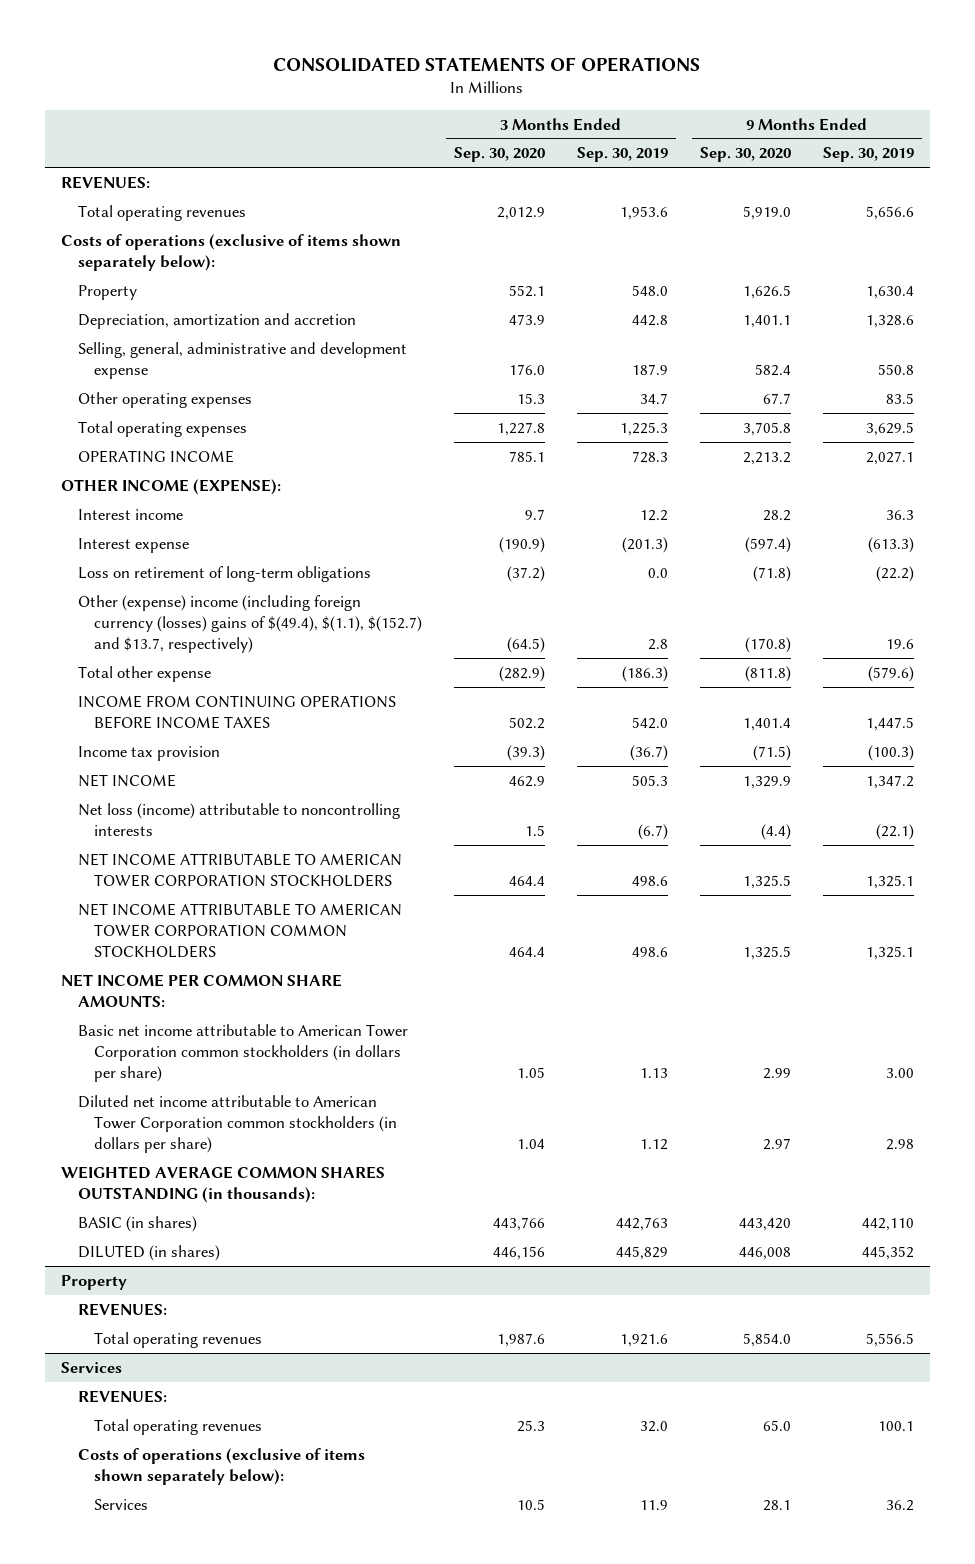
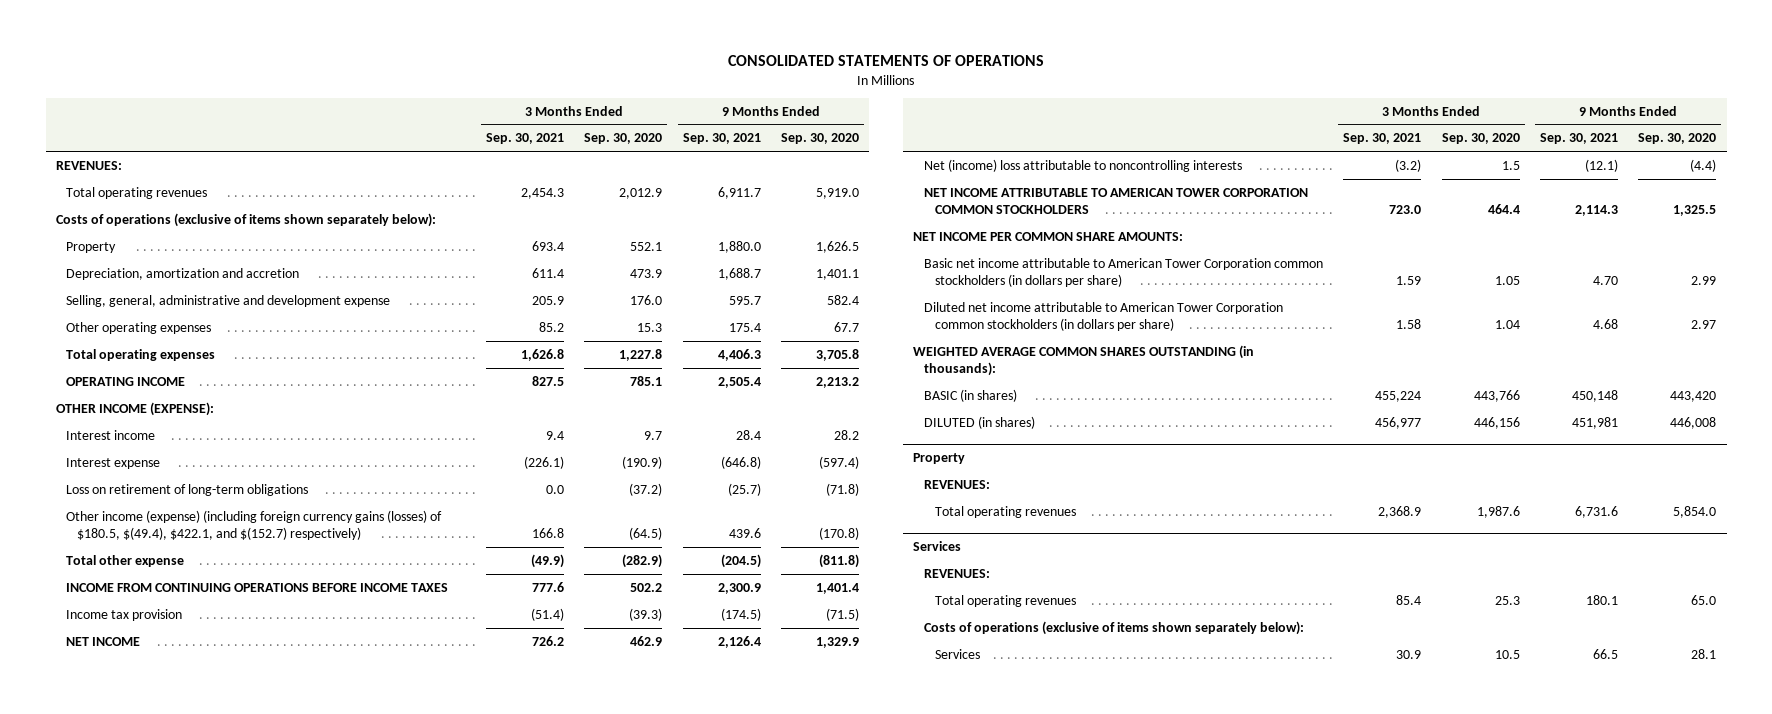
[577,147,669,163] Sep. 30, 2019 -> none
[822,147,914,163] Sep. 30, 2019 -> none
none -> [485,133,564,145] Sep. 30, 2021
none -> [682,133,761,145] Sep. 30, 2021
[77,594,423,654] Other (expense) income (including foreign currency (losses) gains of $(49.4), $(1.1), $(152.7) and $13.7, respectively) -> [66,509,443,541] Other income (expense) (including foreign currency gains (losses) of $180.5, $(49.4), $422.1, and $(152.7) respectively)
[77,852,402,887] NET INCOME ATTRIBUTABLE TO AMERICAN TOWER CORPORATION STOCKHOLDERS -> none
[77,802,400,836] Net loss (income) attributable to noncontrolling interests -> [923,158,1242,172] Net (income) loss attributable to noncontrolling interests

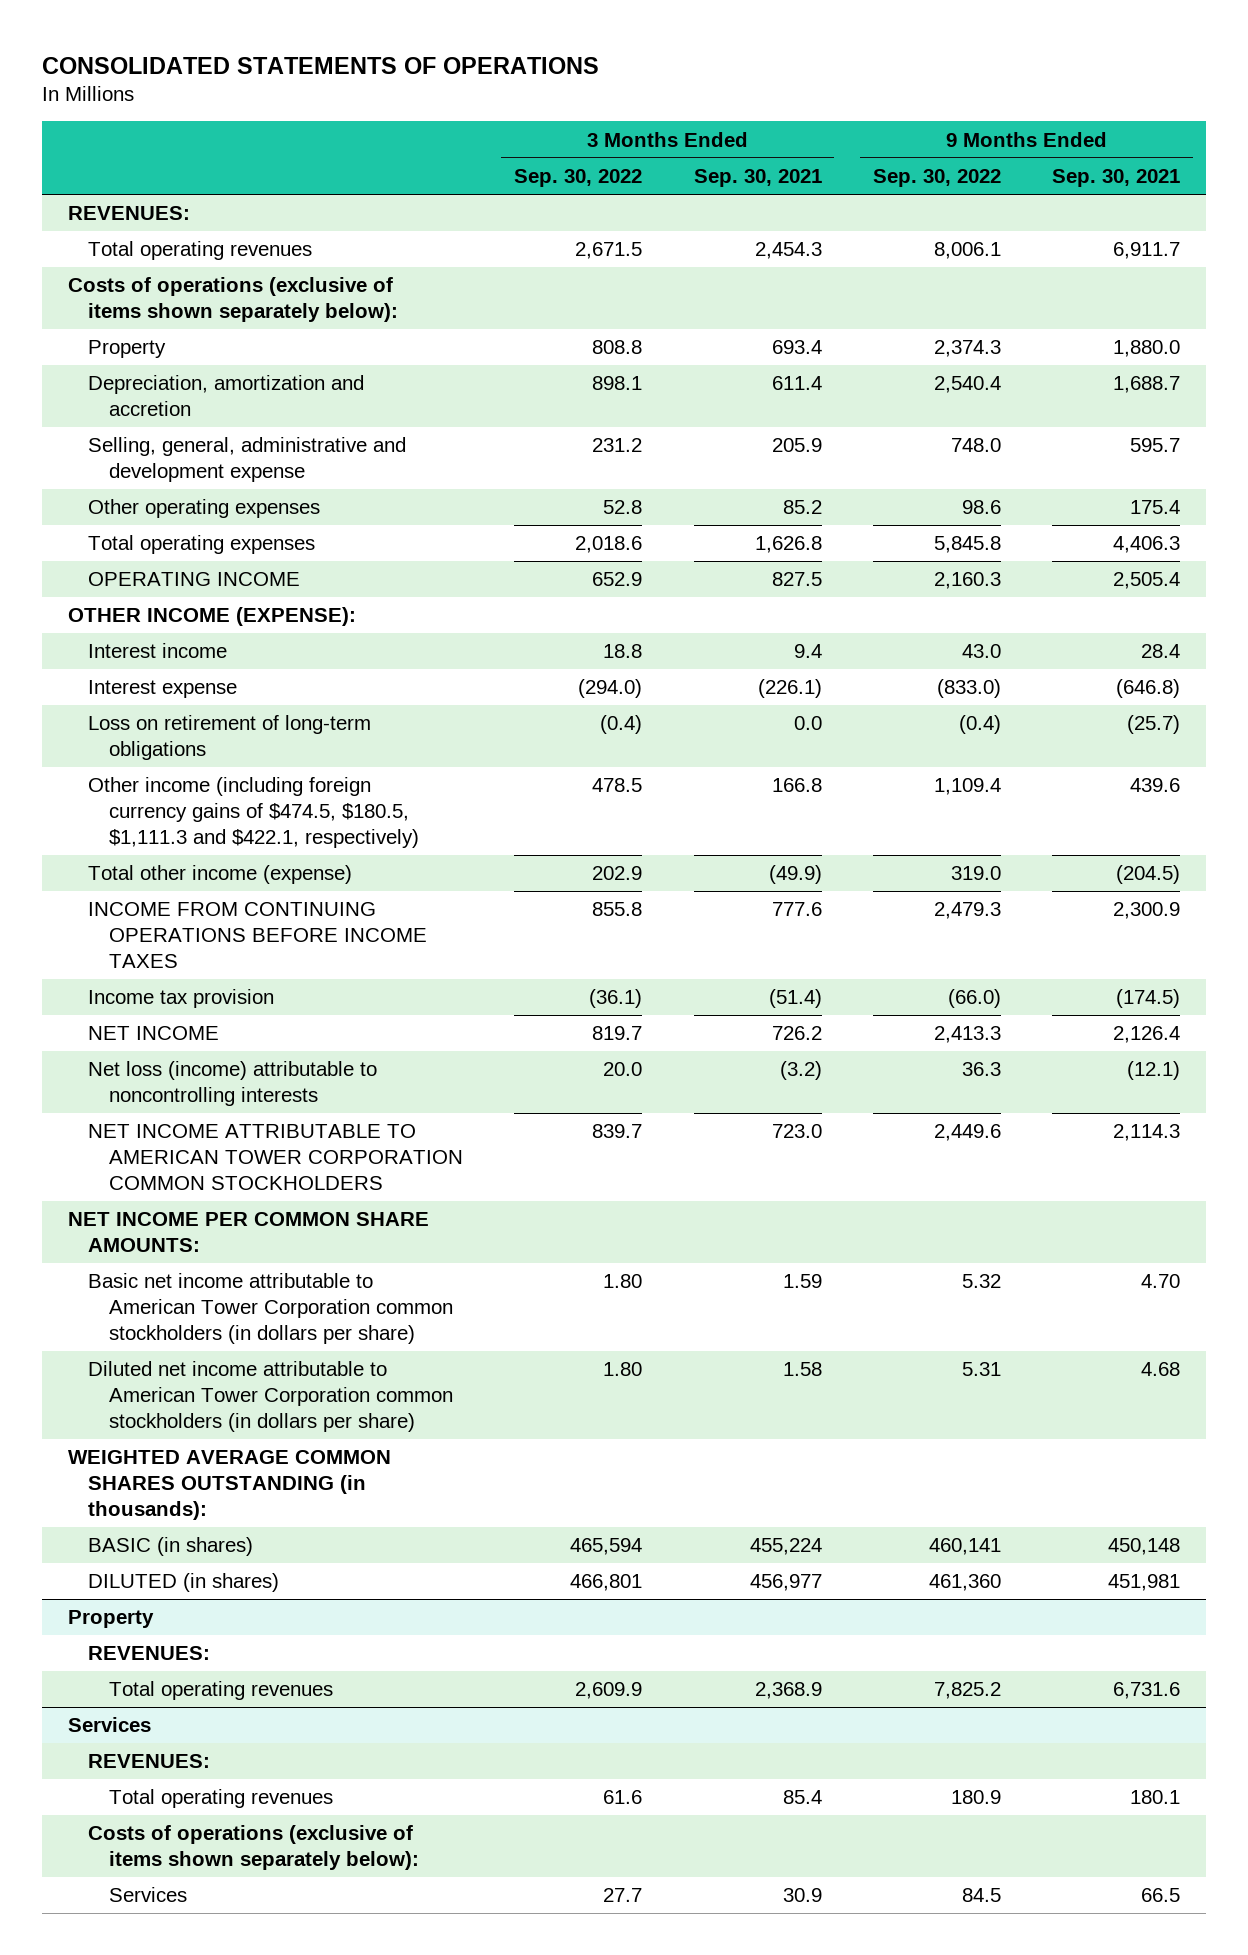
[584,133,663,145] Sep. 30, 2020 -> none
[781,133,860,145] Sep. 30, 2020 -> none
none -> [514,168,643,187] Sep. 30, 2022
none -> [872,168,1001,187] Sep. 30, 2022
[66,509,443,541] Other income (expense) (including foreign currency gains (losses) of $180.5, $(49.4), $422.1, and $(152.7) respectively) -> [88,777,419,848] Other income (including foreign currency gains of $474.5, $180.5, $1,111.3 and $422.1, respectively)
[66,554,185,567] Total other expense -> [88,865,353,885] Total other income (expense)
[923,158,1242,172] Net (income) loss attributable to noncontrolling interests -> [88,1061,378,1106] Net loss (income) attributable to noncontrolling interests

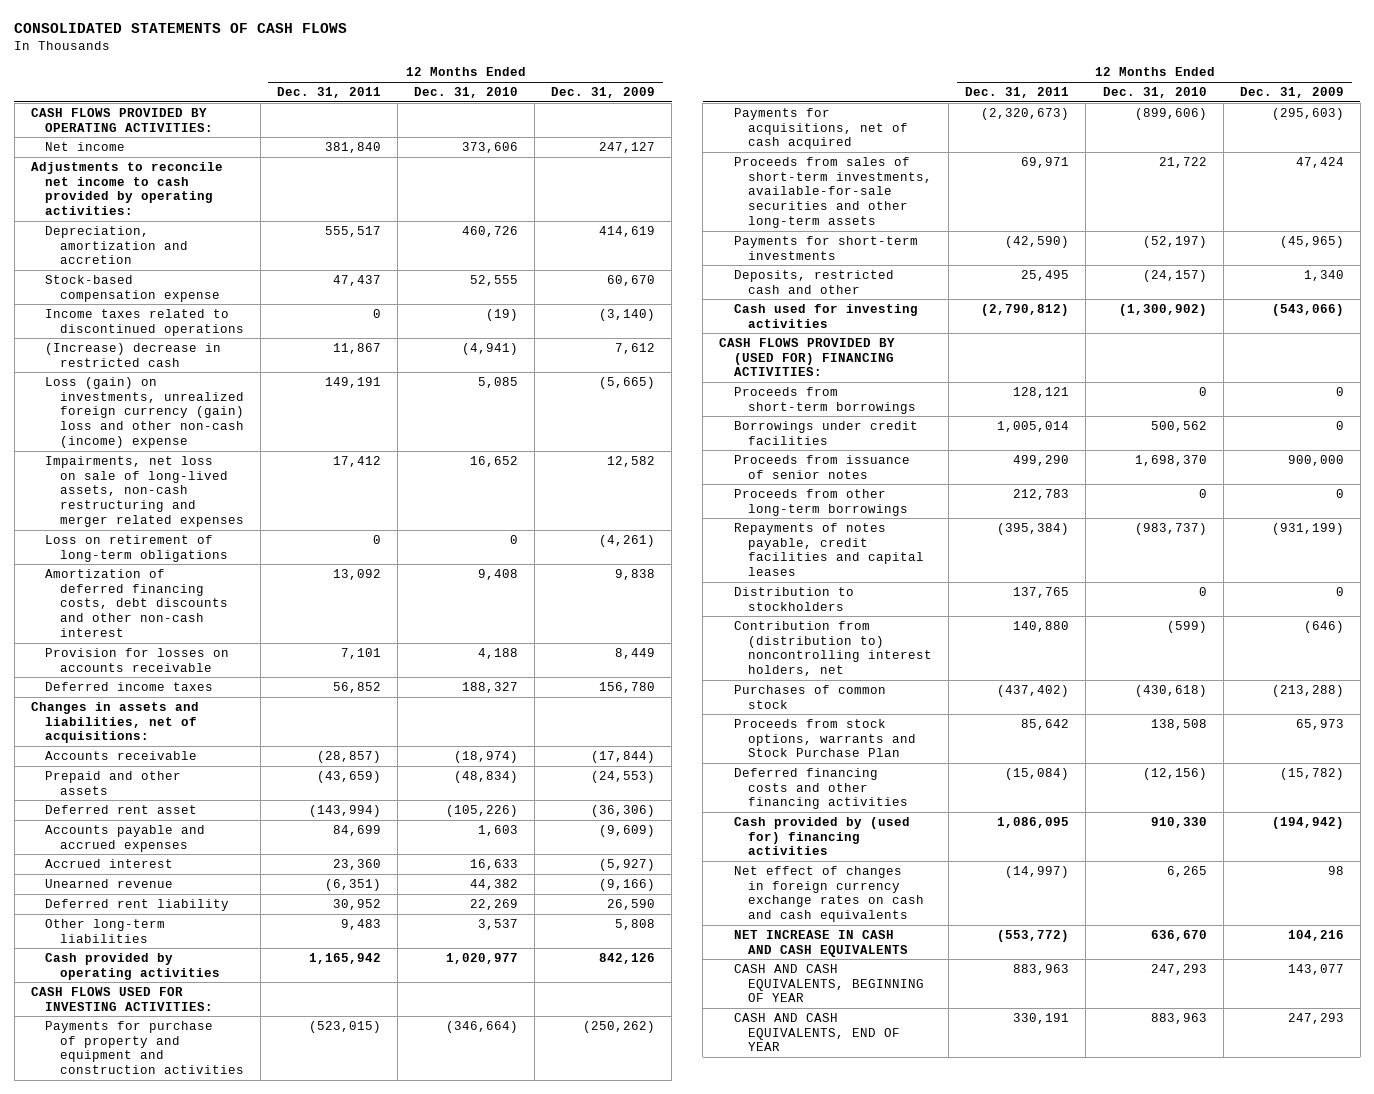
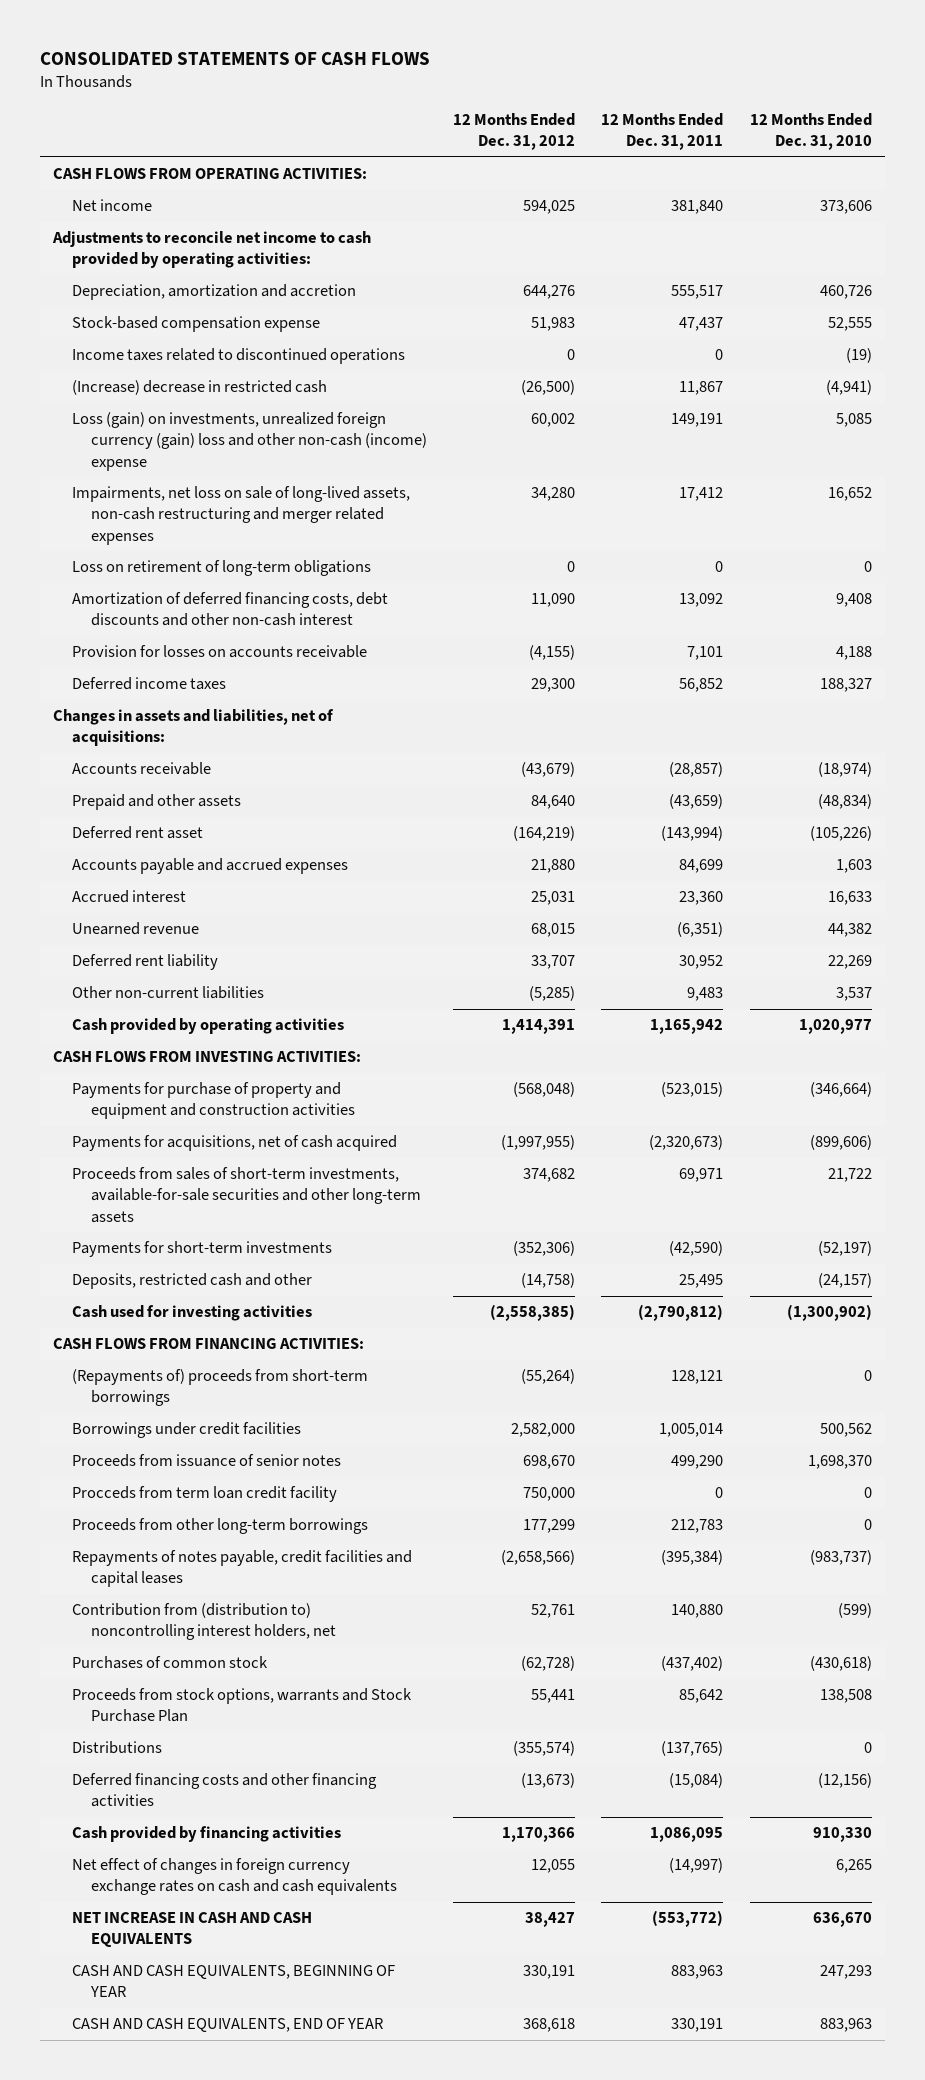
[551,86,656,98] Dec. 31, 2009 -> none
none -> [453,113,576,151] 12 Months Ended Dec. 31, 2012
[30,107,214,132] CASH FLOWS PROVIDED BY OPERATING ACTIVITIES: -> [53,168,368,180] CASH FLOWS FROM OPERATING ACTIVITIES:
[45,918,166,943] Other long-term liabilities -> [71,986,264,1000] Other non-current liabilities
[30,986,214,1011] CASH FLOWS USED FOR INVESTING ACTIVITIES: -> [53,1051,362,1063] CASH FLOWS FROM INVESTING ACTIVITIES:
[719,337,896,377] CASH FLOWS PROVIDED BY (USED FOR) FINANCING ACTIVITIES: -> [53,1338,365,1350] CASH FLOWS FROM FINANCING ACTIVITIES:
[733,386,917,414] Proceeds from short-term borrowings -> [71,1369,368,1407] (Repayments of) proceeds from short-term borrowings
none -> [71,1486,337,1503] Procceds from term loan credit facility
[733,586,854,611] Distribution to stockholders -> none
none -> [71,1741,162,1755] Distributions
[733,816,910,856] Cash provided by (used for) financing activities -> [71,1826,341,1843] Cash provided by financing activities

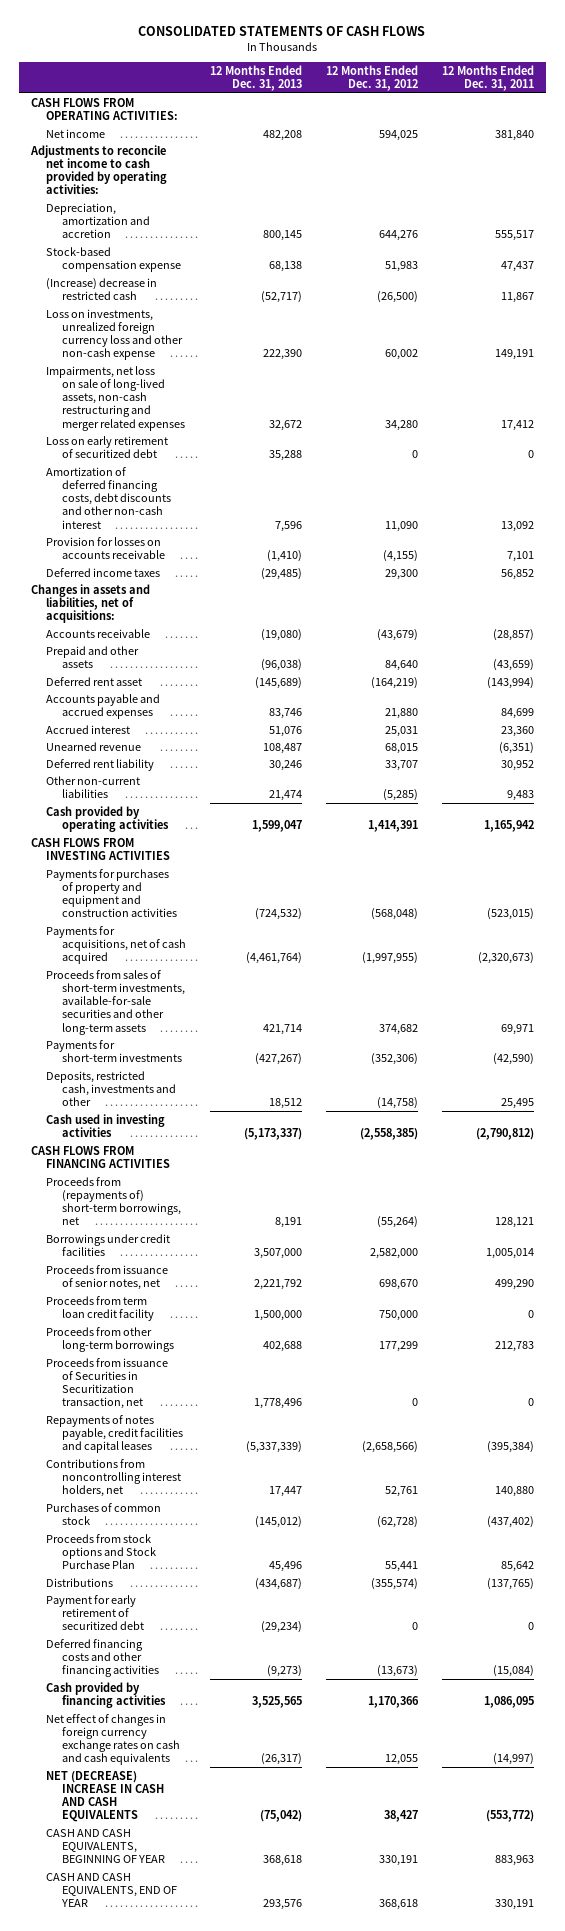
[749,113,872,151] 12 Months Ended Dec. 31, 2010 -> none
none -> [209,64,302,91] 12 Months Ended Dec. 31, 2013
[71,348,405,365] Income taxes related to discontinued operations -> none
[71,412,427,471] Loss (gain) on investments, unrealized foreign currency (gain) loss and other non-cash (income) expense -> [46,308,183,361] Loss on investments, unrealized foreign currency loss and other non-cash expense
[71,560,371,577] Loss on retirement of long-term obligations -> none
none -> [46,435,169,458] Loss on early retirement of securitized debt
[53,1051,362,1063] CASH FLOWS FROM INVESTING ACTIVITIES: -> [31,837,171,860] CASH FLOWS FROM INVESTING ACTIVITIES
[71,1082,355,1120] Payments for purchase of property and equipment and construction activities -> [46,868,177,918] Payments for purchases of property and equipment and construction activities
[71,1273,312,1290] Deposits, restricted cash and other -> [46,1070,176,1107] Deposits, restricted cash, investments and other
[71,1305,312,1322] Cash used for investing activities -> [46,1113,166,1137] Cash used in investing activities
[53,1338,365,1350] CASH FLOWS FROM FINANCING ACTIVITIES: -> [31,1145,171,1168] CASH FLOWS FROM FINANCING ACTIVITIES
[71,1369,368,1407] (Repayments of) proceeds from short-term borrowings -> [46,1176,181,1226] Proceeds from (repayments of) short-term borrowings, net
[71,1454,341,1468] Proceeds from issuance of senior notes -> [46,1264,169,1290] Proceeds from issuance of senior notes, net
[71,1486,337,1503] Procceds from term loan credit facility -> [46,1295,154,1321] Proceeds from term loan credit facility
none -> [46,1357,169,1410] Proceeds from issuance of Securities in Securitization transaction, net
[71,1603,336,1641] Contribution from (distribution to) noncontrolling interest holders, net -> [46,1458,181,1498] Contributions from noncontrolling interest holders, net
[71,1688,412,1723] Proceeds from stock options, warrants and Stock Purchase Plan -> [46,1533,156,1570] Proceeds from stock options and Stock Purchase Plan
none -> [46,1594,144,1631] Payment for early retirement of securitized debt
[71,1912,312,1948] NET INCREASE IN CASH AND CASH EQUIVALENTS -> [46,1770,164,1823] NET (DECREASE) INCREASE IN CASH AND CASH EQUIVALENTS

